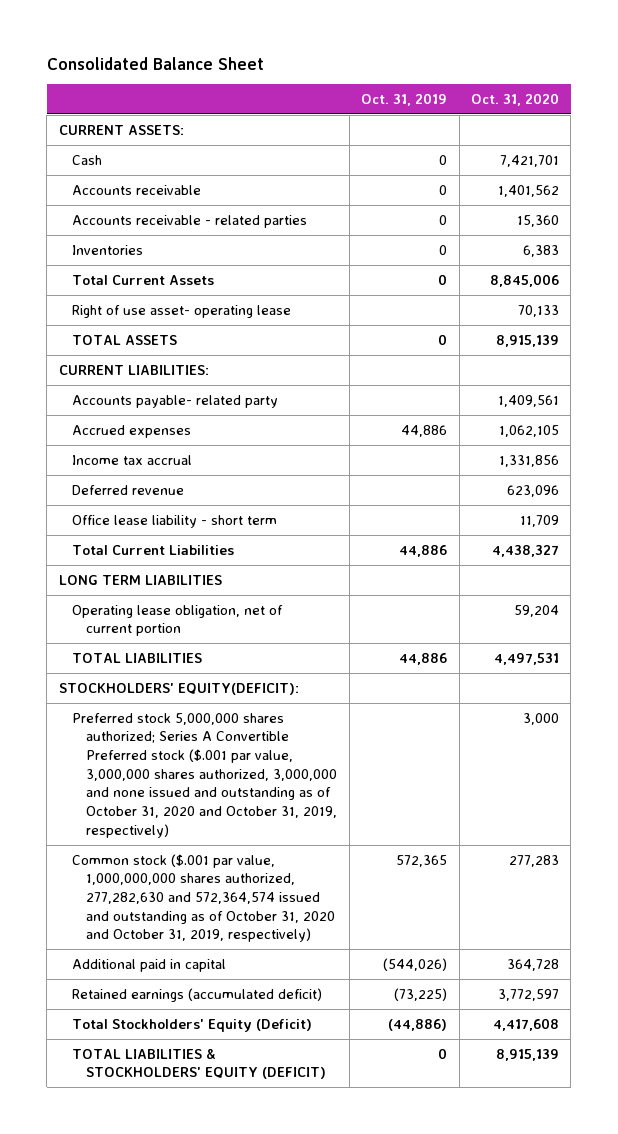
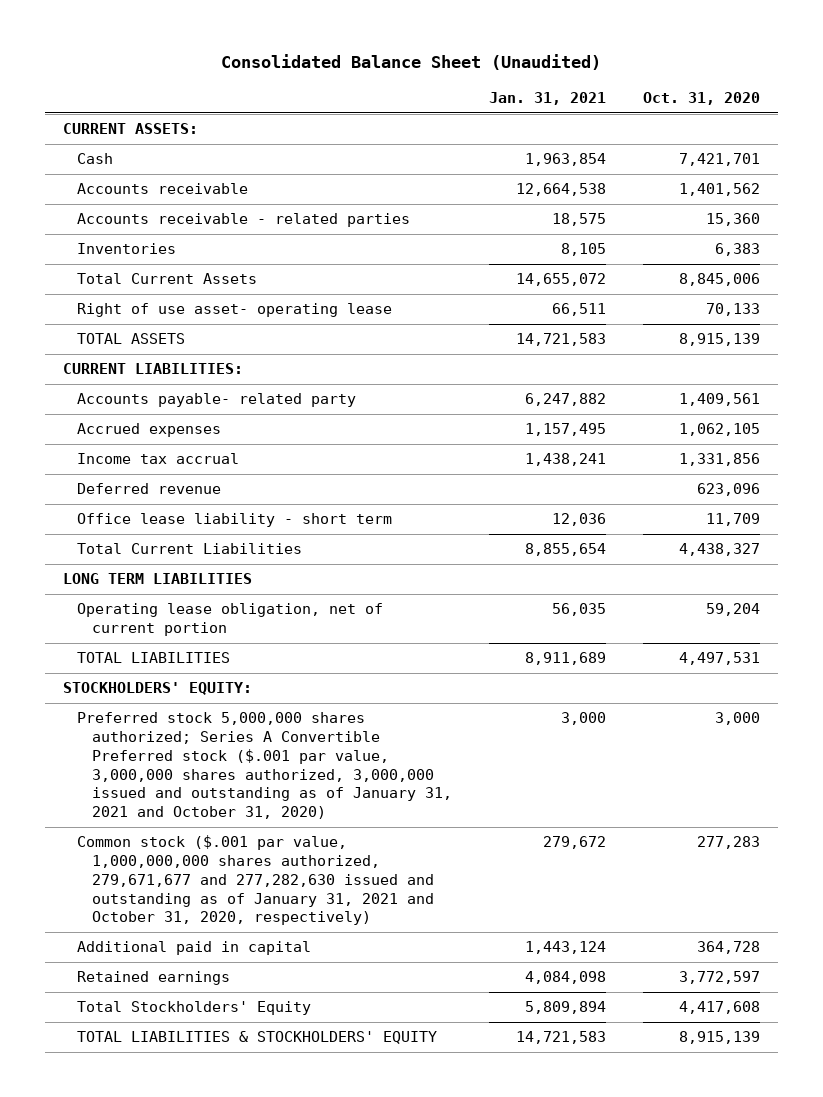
[46,56,264,70] Consolidated Balance Sheet -> [221,53,602,70] Consolidated Balance Sheet (Unaudited)
[361,93,448,107] Oct. 31, 2019 -> none
none -> [488,91,606,105] Jan. 31, 2021
[58,682,299,695] STOCKHOLDERS' EQUITY(DEFICIT): -> [62,682,252,696] STOCKHOLDERS' EQUITY:
[72,712,338,838] Preferred stock 5,000,000 shares authorized; Series A Convertible Preferred stock ($.001 par value, 3,000,000 shares authorized, 3,000,000 and none issued and outstanding as of October 31, 2020 and October 31, 2019, respectively) -> [77,712,453,820] Preferred stock 5,000,000 shares authorized; Series A Convertible Preferred stock ($.001 par value, 3,000,000 shares authorized, 3,000,000 issued and outstanding as of January 31, 2021 and October 31, 2020)
[72,853,336,943] Common stock ($.001 par value, 1,000,000,000 shares authorized, 277,282,630 and 572,364,574 issued and outstanding as of October 31, 2020 and October 31, 2019, respectively) -> [77,835,435,926] Common stock ($.001 par value, 1,000,000,000 shares authorized, 279,671,677 and 277,282,630 issued and outstanding as of January 31, 2021 and October 31, 2020, respectively)
[72,987,323,1002] Retained earnings (accumulated deficit) -> [77,971,231,986] Retained earnings
[72,1018,313,1032] Total Stockholders' Equity (Deficit) -> [77,1001,312,1016] Total Stockholders' Equity
[72,1047,327,1080] TOTAL LIABILITIES & STOCKHOLDERS' EQUITY (DEFICIT) -> [77,1031,438,1045] TOTAL LIABILITIES & STOCKHOLDERS' EQUITY

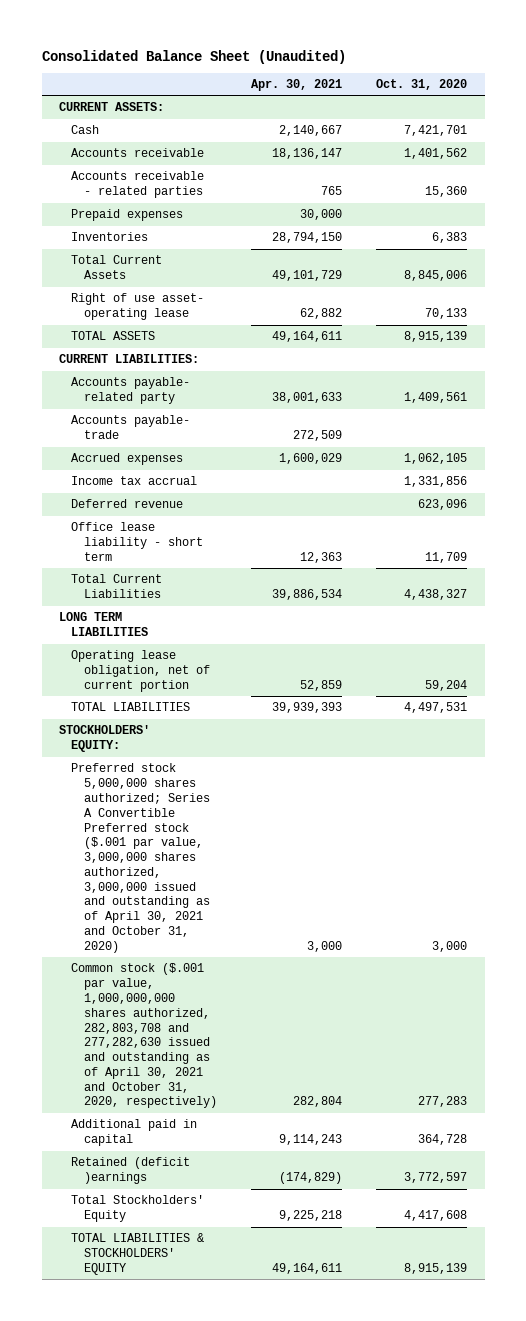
[488,91,606,105] Jan. 31, 2021 -> none
none -> [251,79,343,92] Apr. 30, 2021
none -> [71,209,184,222] Prepaid expenses
none -> [71,415,191,440] Accounts payable- trade
[77,712,453,820] Preferred stock 5,000,000 shares authorized; Series A Convertible Preferred stock ($.001 par value, 3,000,000 shares authorized, 3,000,000 issued and outstanding as of January 31, 2021 and October 31, 2020) -> [71,763,211,953] Preferred stock 5,000,000 shares authorized; Series A Convertible Preferred stock ($.001 par value, 3,000,000 shares authorized, 3,000,000 issued and outstanding as of April 30, 2021 and October 31, 2020)
[77,835,435,926] Common stock ($.001 par value, 1,000,000,000 shares authorized, 279,671,677 and 277,282,630 issued and outstanding as of January 31, 2021 and October 31, 2020, respectively) -> [71,963,218,1109] Common stock ($.001 par value, 1,000,000,000 shares authorized, 282,803,708 and 277,282,630 issued and outstanding as of April 30, 2021 and October 31, 2020, respectively)
[77,971,231,986] Retained earnings -> [71,1157,191,1185] Retained (deficit )earnings

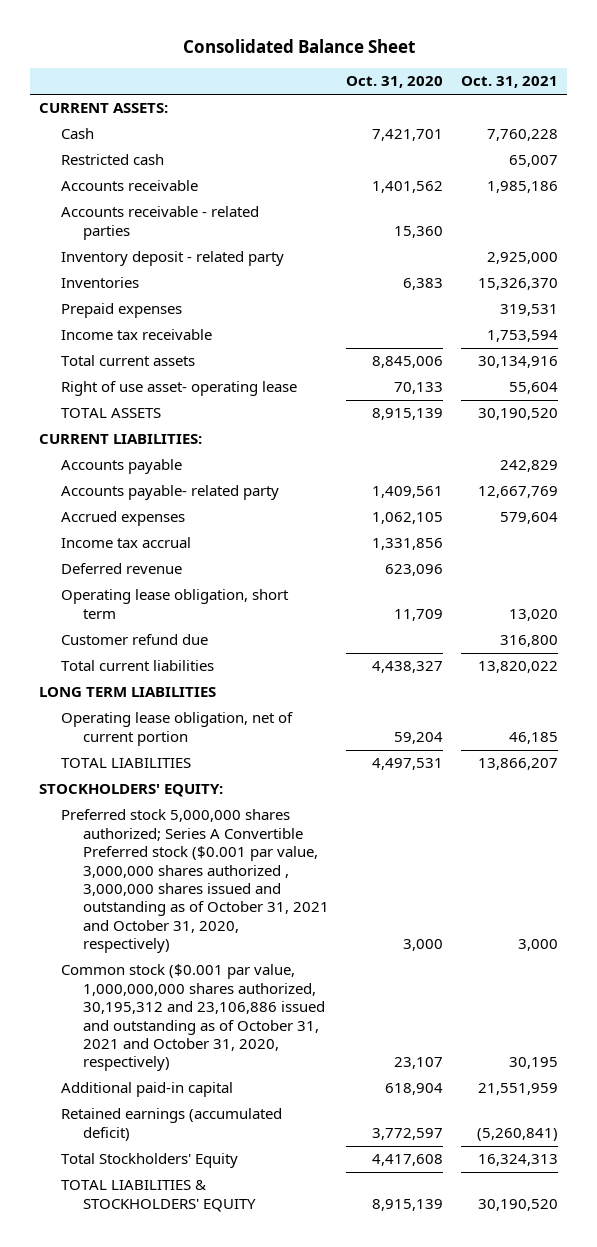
[41,49,346,64] Consolidated Balance Sheet (Unaudited) -> [182,39,415,54] Consolidated Balance Sheet
[251,79,343,92] Apr. 30, 2021 -> none
none -> [460,76,558,89] Oct. 31, 2021
none -> [60,154,164,166] Restricted cash
none -> [60,251,284,267] Inventory deposit - related party
[71,209,184,222] Prepaid expenses -> [60,303,182,319] Prepaid expenses
none -> [60,329,212,341] Income tax receivable
[71,255,163,280] Total Current Assets -> [60,355,195,367] Total current assets
none -> [60,459,182,475] Accounts payable
[71,415,191,440] Accounts payable- trade -> none
[71,522,204,561] Office lease liability - short term -> [60,589,289,619] Operating lease obligation, short term
none -> [60,634,208,646] Customer refund due
[71,574,163,599] Total Current Liabilities -> [60,660,214,672] Total current liabilities
[71,763,211,953] Preferred stock 5,000,000 shares authorized; Series A Convertible Preferred stock ($.001 par value, 3,000,000 shares authorized, 3,000,000 issued and outstanding as of April 30, 2021 and October 31, 2020) -> [60,809,329,954] Preferred stock 5,000,000 shares authorized; Series A Convertible Preferred stock ($0.001 par value, 3,000,000 shares authorized , 3,000,000 shares issued and outstanding as of October 31, 2021 and October 31, 2020, respectively)
[71,963,218,1109] Common stock ($.001 par value, 1,000,000,000 shares authorized, 282,803,708 and 277,282,630 issued and outstanding as of April 30, 2021 and October 31, 2020, respectively) -> [60,964,325,1072] Common stock ($0.001 par value, 1,000,000,000 shares authorized, 30,195,312 and 23,106,886 issued and outstanding as of October 31, 2021 and October 31, 2020, respectively)
[418,1096,468,1108] 277,283 -> [394,1057,444,1070] 23,107
[71,1119,198,1147] Additional paid in capital -> [60,1082,233,1098] Additional paid-in capital
[418,1134,468,1146] 364,728 -> [385,1083,444,1096] 618,904
[71,1157,191,1185] Retained (deficit )earnings -> [60,1108,282,1141] Retained earnings (accumulated deficit)

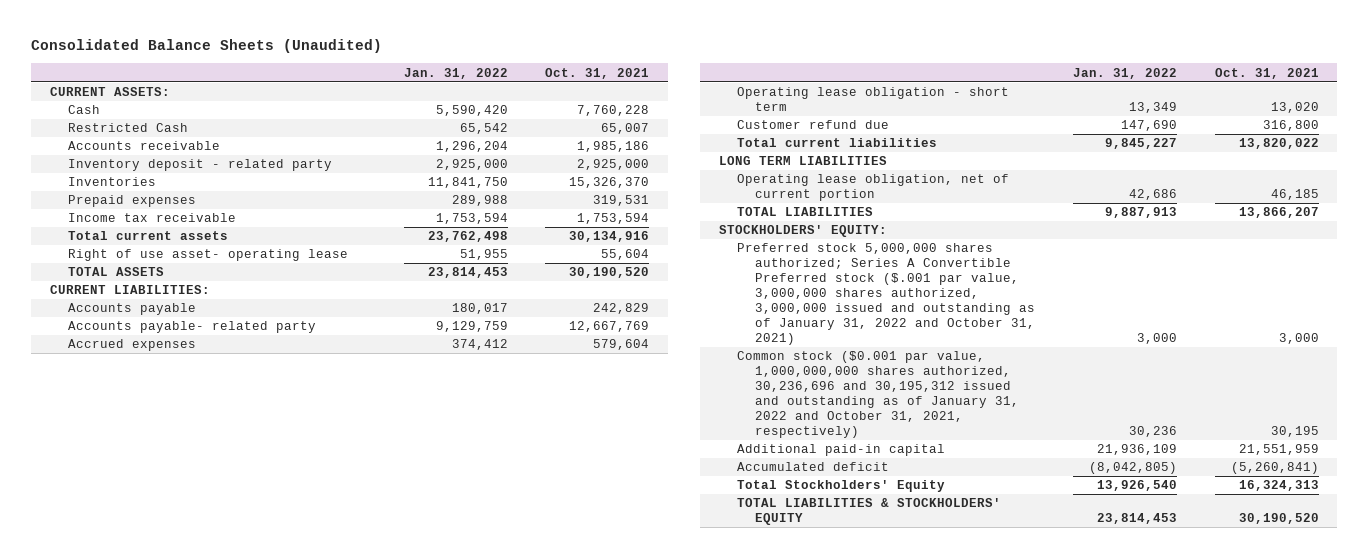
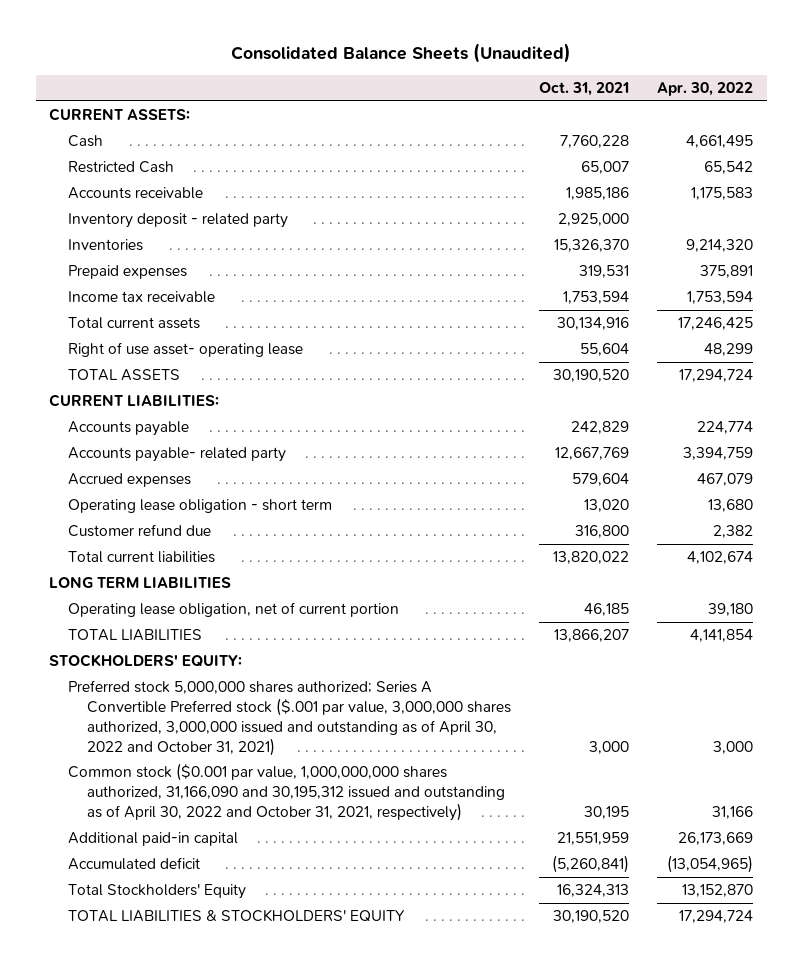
[403,67,508,79] Jan. 31, 2022 -> none
none -> [656,82,753,97] Apr. 30, 2022
[736,243,1036,345] Preferred stock 5,000,000 shares authorized; Series A Convertible Preferred stock ($.001 par value, 3,000,000 shares authorized, 3,000,000 issued and outstanding as of January 31, 2022 and October 31, 2021) -> [68,680,512,756] Preferred stock 5,000,000 shares authorized; Series A Convertible Preferred stock ($.001 par value, 3,000,000 shares authorized, 3,000,000 issued and outstanding as of April 30, 2022 and October 31, 2021)
[736,351,1020,438] Common stock ($0.001 par value, 1,000,000,000 shares authorized, 30,236,696 and 30,195,312 issued and outstanding as of January 31, 2022 and October 31, 2021, respectively) -> [68,763,506,821] Common stock ($0.001 par value, 1,000,000,000 shares authorized, 31,166,090 and 30,195,312 issued and outstanding as of April 30, 2022 and October 31, 2021, respectively)

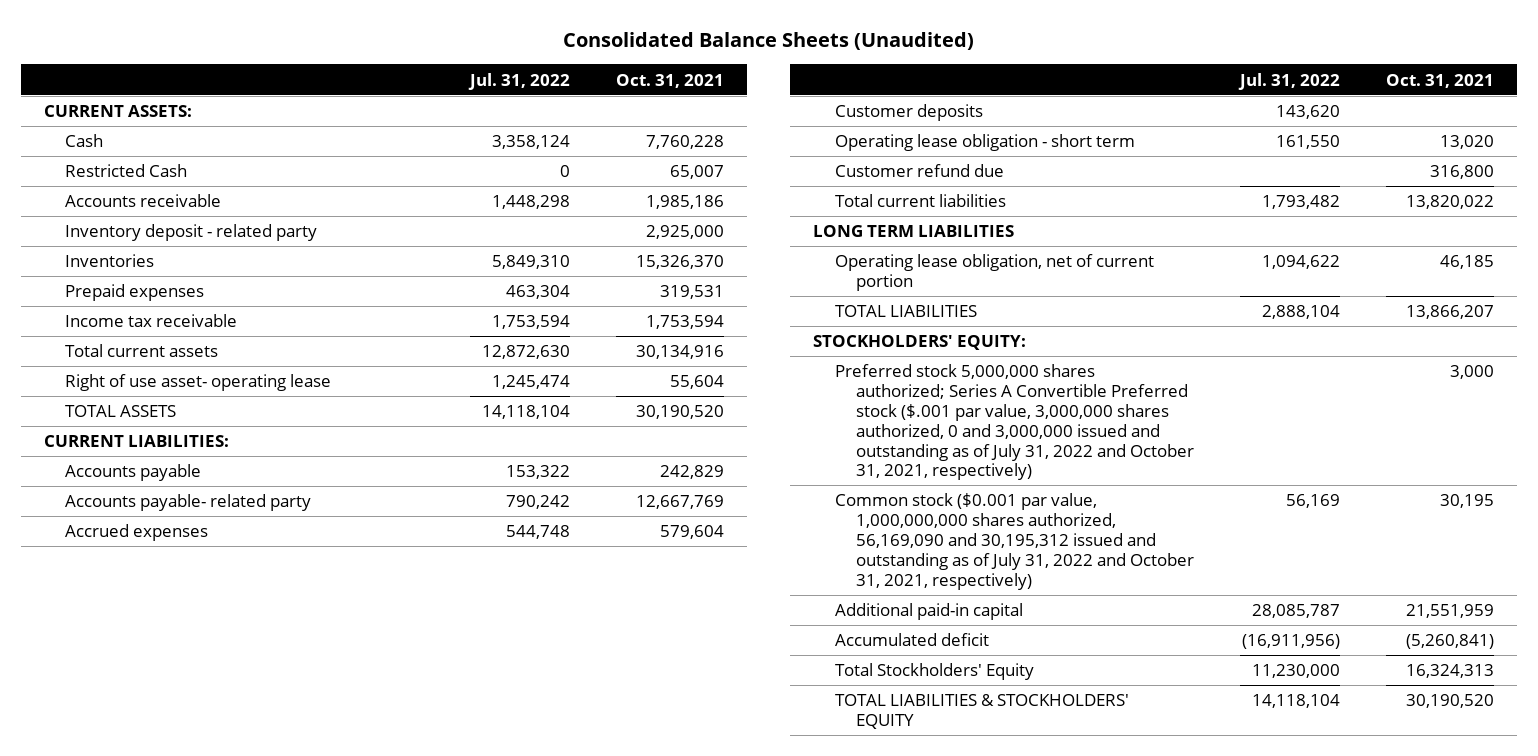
[656,82,753,97] Apr. 30, 2022 -> none
none -> [468,72,571,90] Jul. 31, 2022
none -> [834,104,983,122] Customer deposits
[68,680,512,756] Preferred stock 5,000,000 shares authorized; Series A Convertible Preferred stock ($.001 par value, 3,000,000 shares authorized, 3,000,000 issued and outstanding as of April 30, 2022 and October 31, 2021) -> [834,364,1195,481] Preferred stock 5,000,000 shares authorized; Series A Convertible Preferred stock ($.001 par value, 3,000,000 shares authorized, 0 and 3,000,000 issued and outstanding as of July 31, 2022 and October 31, 2021, respectively)
[68,763,506,821] Common stock ($0.001 par value, 1,000,000,000 shares authorized, 31,166,090 and 30,195,312 issued and outstanding as of April 30, 2022 and October 31, 2021, respectively) -> [834,493,1195,590] Common stock ($0.001 par value, 1,000,000,000 shares authorized, 56,169,090 and 30,195,312 issued and outstanding as of July 31, 2022 and October 31, 2021, respectively)

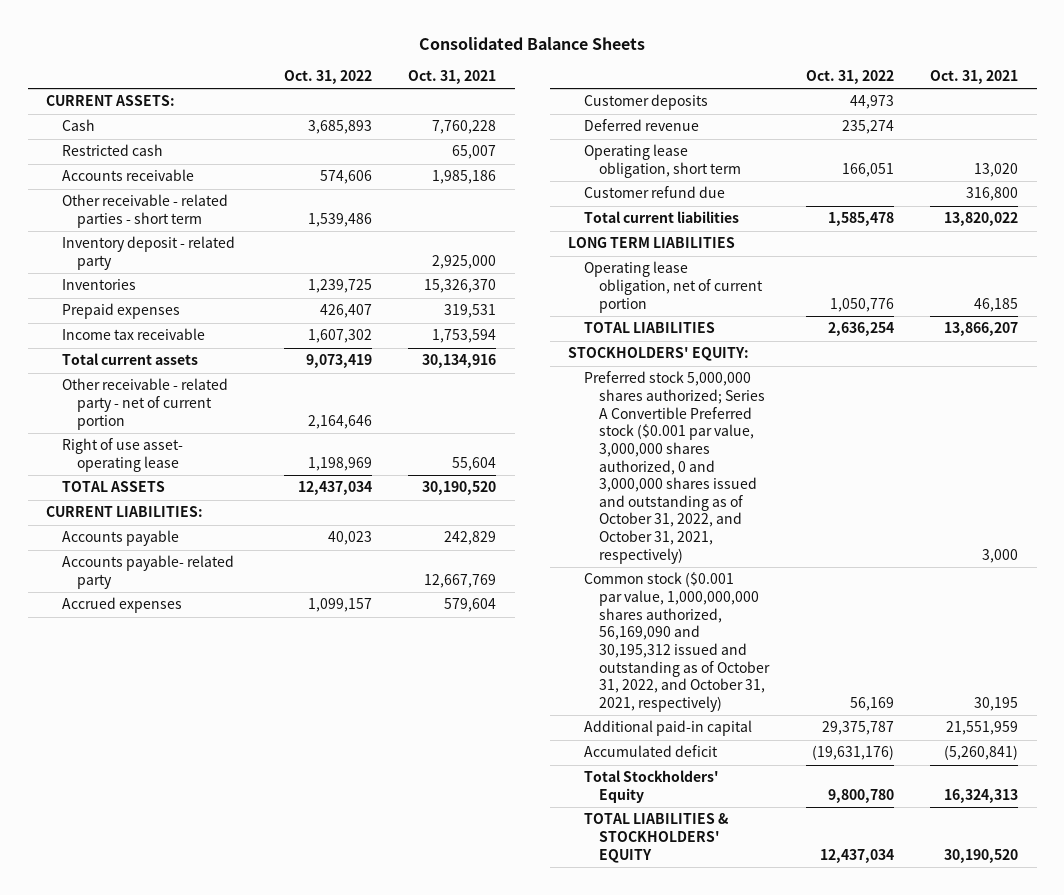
[562,32,974,51] Consolidated Balance Sheets (Unaudited) -> [419,36,646,50] Consolidated Balance Sheets
[468,72,571,90] Jul. 31, 2022 -> none
none -> [283,70,372,85] Oct. 31, 2022
[65,164,188,178] Restricted Cash -> [61,144,163,157] Restricted cash
none -> [61,194,228,229] Other receivable - related parties - short term
none -> [61,378,228,430] Other receivable - related party - net of current portion
none -> [583,119,699,132] Deferred revenue
[834,134,1135,152] Operating lease obligation - short term -> [583,144,741,179] Operating lease obligation, short term
[834,364,1195,481] Preferred stock 5,000,000 shares authorized; Series A Convertible Preferred stock ($.001 par value, 3,000,000 shares authorized, 0 and 3,000,000 issued and outstanding as of July 31, 2022 and October 31, 2021, respectively) -> [583,371,765,564] Preferred stock 5,000,000 shares authorized; Series A Convertible Preferred stock ($0.001 par value, 3,000,000 shares authorized, 0 and 3,000,000 shares issued and outstanding as of October 31, 2022, and October 31, 2021, respectively)
[834,493,1195,590] Common stock ($0.001 par value, 1,000,000,000 shares authorized, 56,169,090 and 30,195,312 issued and outstanding as of July 31, 2022 and October 31, 2021, respectively) -> [583,572,770,712] Common stock ($0.001 par value, 1,000,000,000 shares authorized, 56,169,090 and 30,195,312 issued and outstanding as of October 31, 2022, and October 31, 2021, respectively)

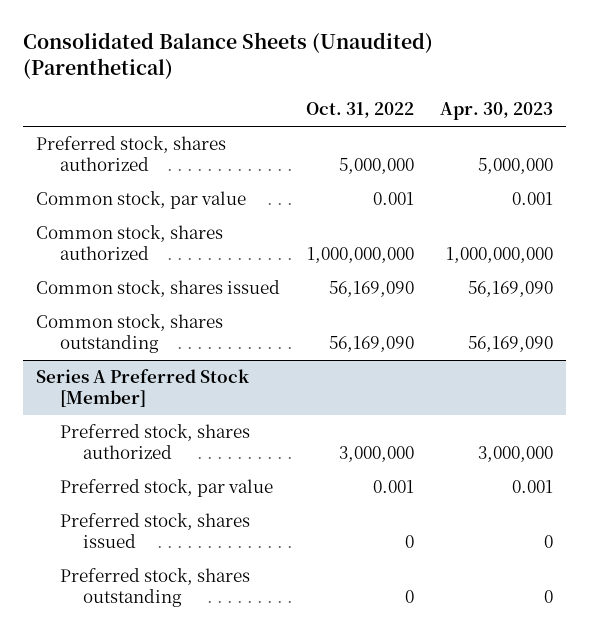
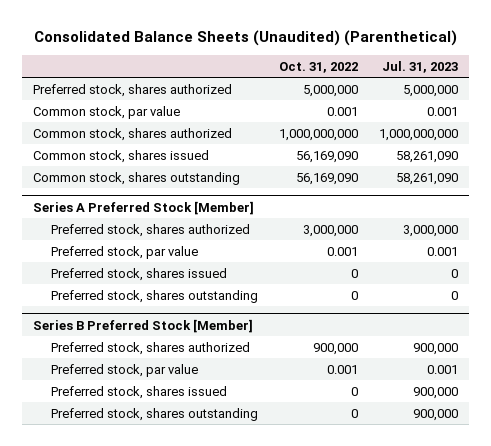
[440,102,554,121] Apr. 30, 2023 -> none
none -> [382,60,459,73] Jul. 31, 2023
none -> [32,318,253,333] Series B Preferred Stock [Member]
none -> [50,341,250,355] Preferred stock, shares authorized
none -> [50,363,198,377] Preferred stock, par value
none -> [50,385,227,399] Preferred stock, shares issued
none -> [50,407,258,421] Preferred stock, shares outstanding

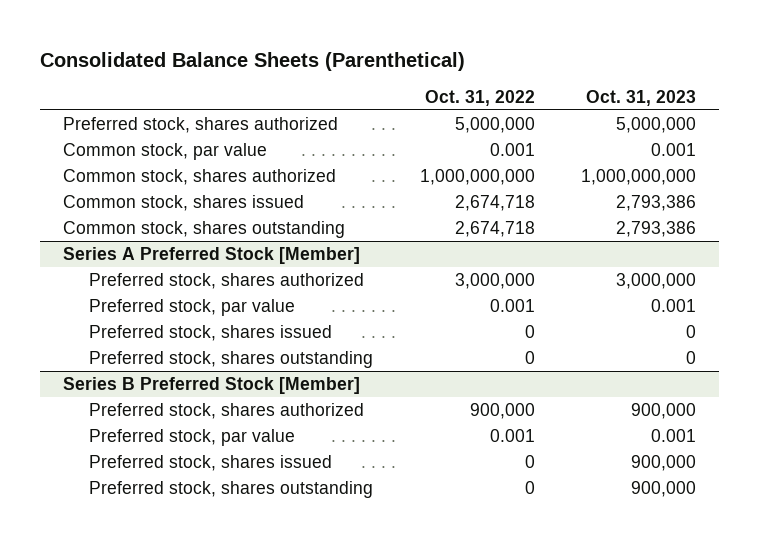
[33,29,457,46] Consolidated Balance Sheets (Unaudited) (Parenthetical) -> [39,51,465,71] Consolidated Balance Sheets (Parenthetical)
[382,60,459,73] Jul. 31, 2023 -> none
none -> [585,89,696,106] Oct. 31, 2023
[295,150,358,163] 56,169,090 -> [454,194,535,211] 2,674,718
[295,172,358,185] 56,169,090 -> [454,220,535,237] 2,674,718

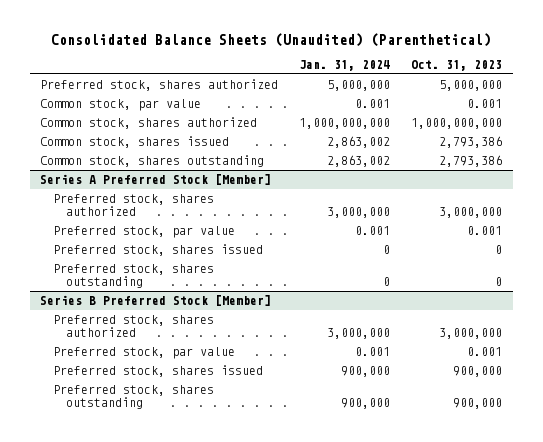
[39,51,465,71] Consolidated Balance Sheets (Parenthetical) -> [51,33,492,48] Consolidated Balance Sheets (Unaudited) (Parenthetical)
[424,89,535,106] Oct. 31, 2022 -> none
none -> [299,60,391,72] Jan. 31, 2024
[630,402,696,419] 900,000 -> [439,327,503,339] 3,000,000

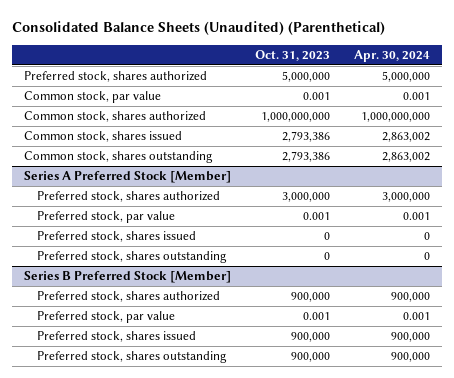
[299,60,391,72] Jan. 31, 2024 -> none
none -> [353,49,430,62] Apr. 30, 2024
[439,327,503,339] 3,000,000 -> [290,292,330,303] 900,000

